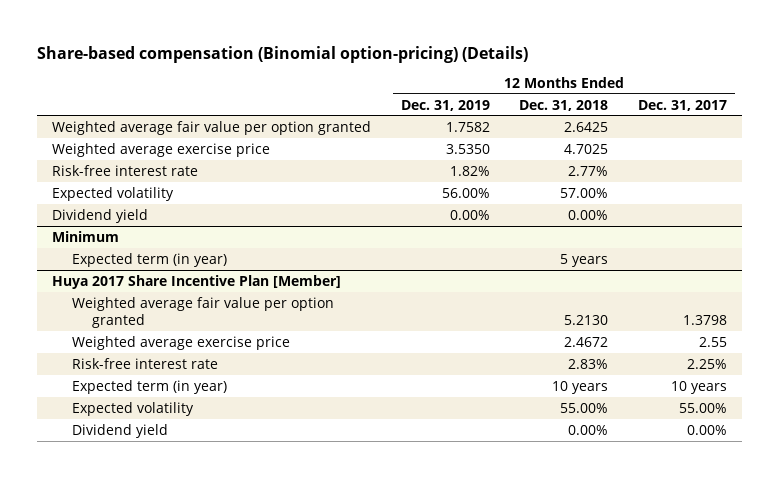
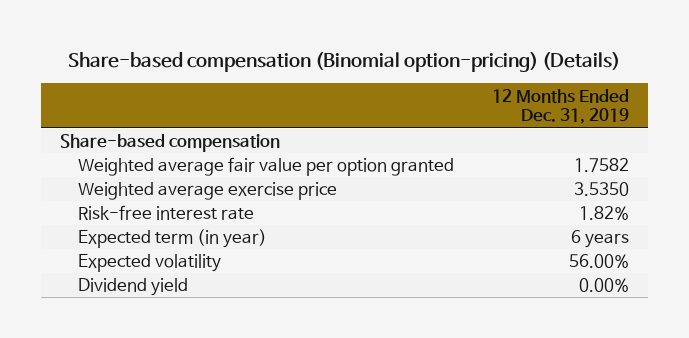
[519,99,609,111] Dec. 31, 2018 -> none
[638,99,728,111] Dec. 31, 2017 -> none
none -> [59,134,280,153] Share-based compensation
none -> [77,229,267,249] Expected term (in year)
[52,230,120,242] Minimum -> none
[72,252,228,267] Expected term (in year) -> none
[52,274,342,289] Huya 2017 Share Incentive Plan [Member] -> none
[72,296,335,328] Weighted average fair value per option granted -> none
[72,335,291,350] Weighted average exercise price -> none
[72,357,219,369] Risk-free interest rate -> none
[72,379,228,394] Expected term (in year) -> none
[72,401,195,416] Expected volatility -> none
[72,423,169,438] Dividend yield -> none

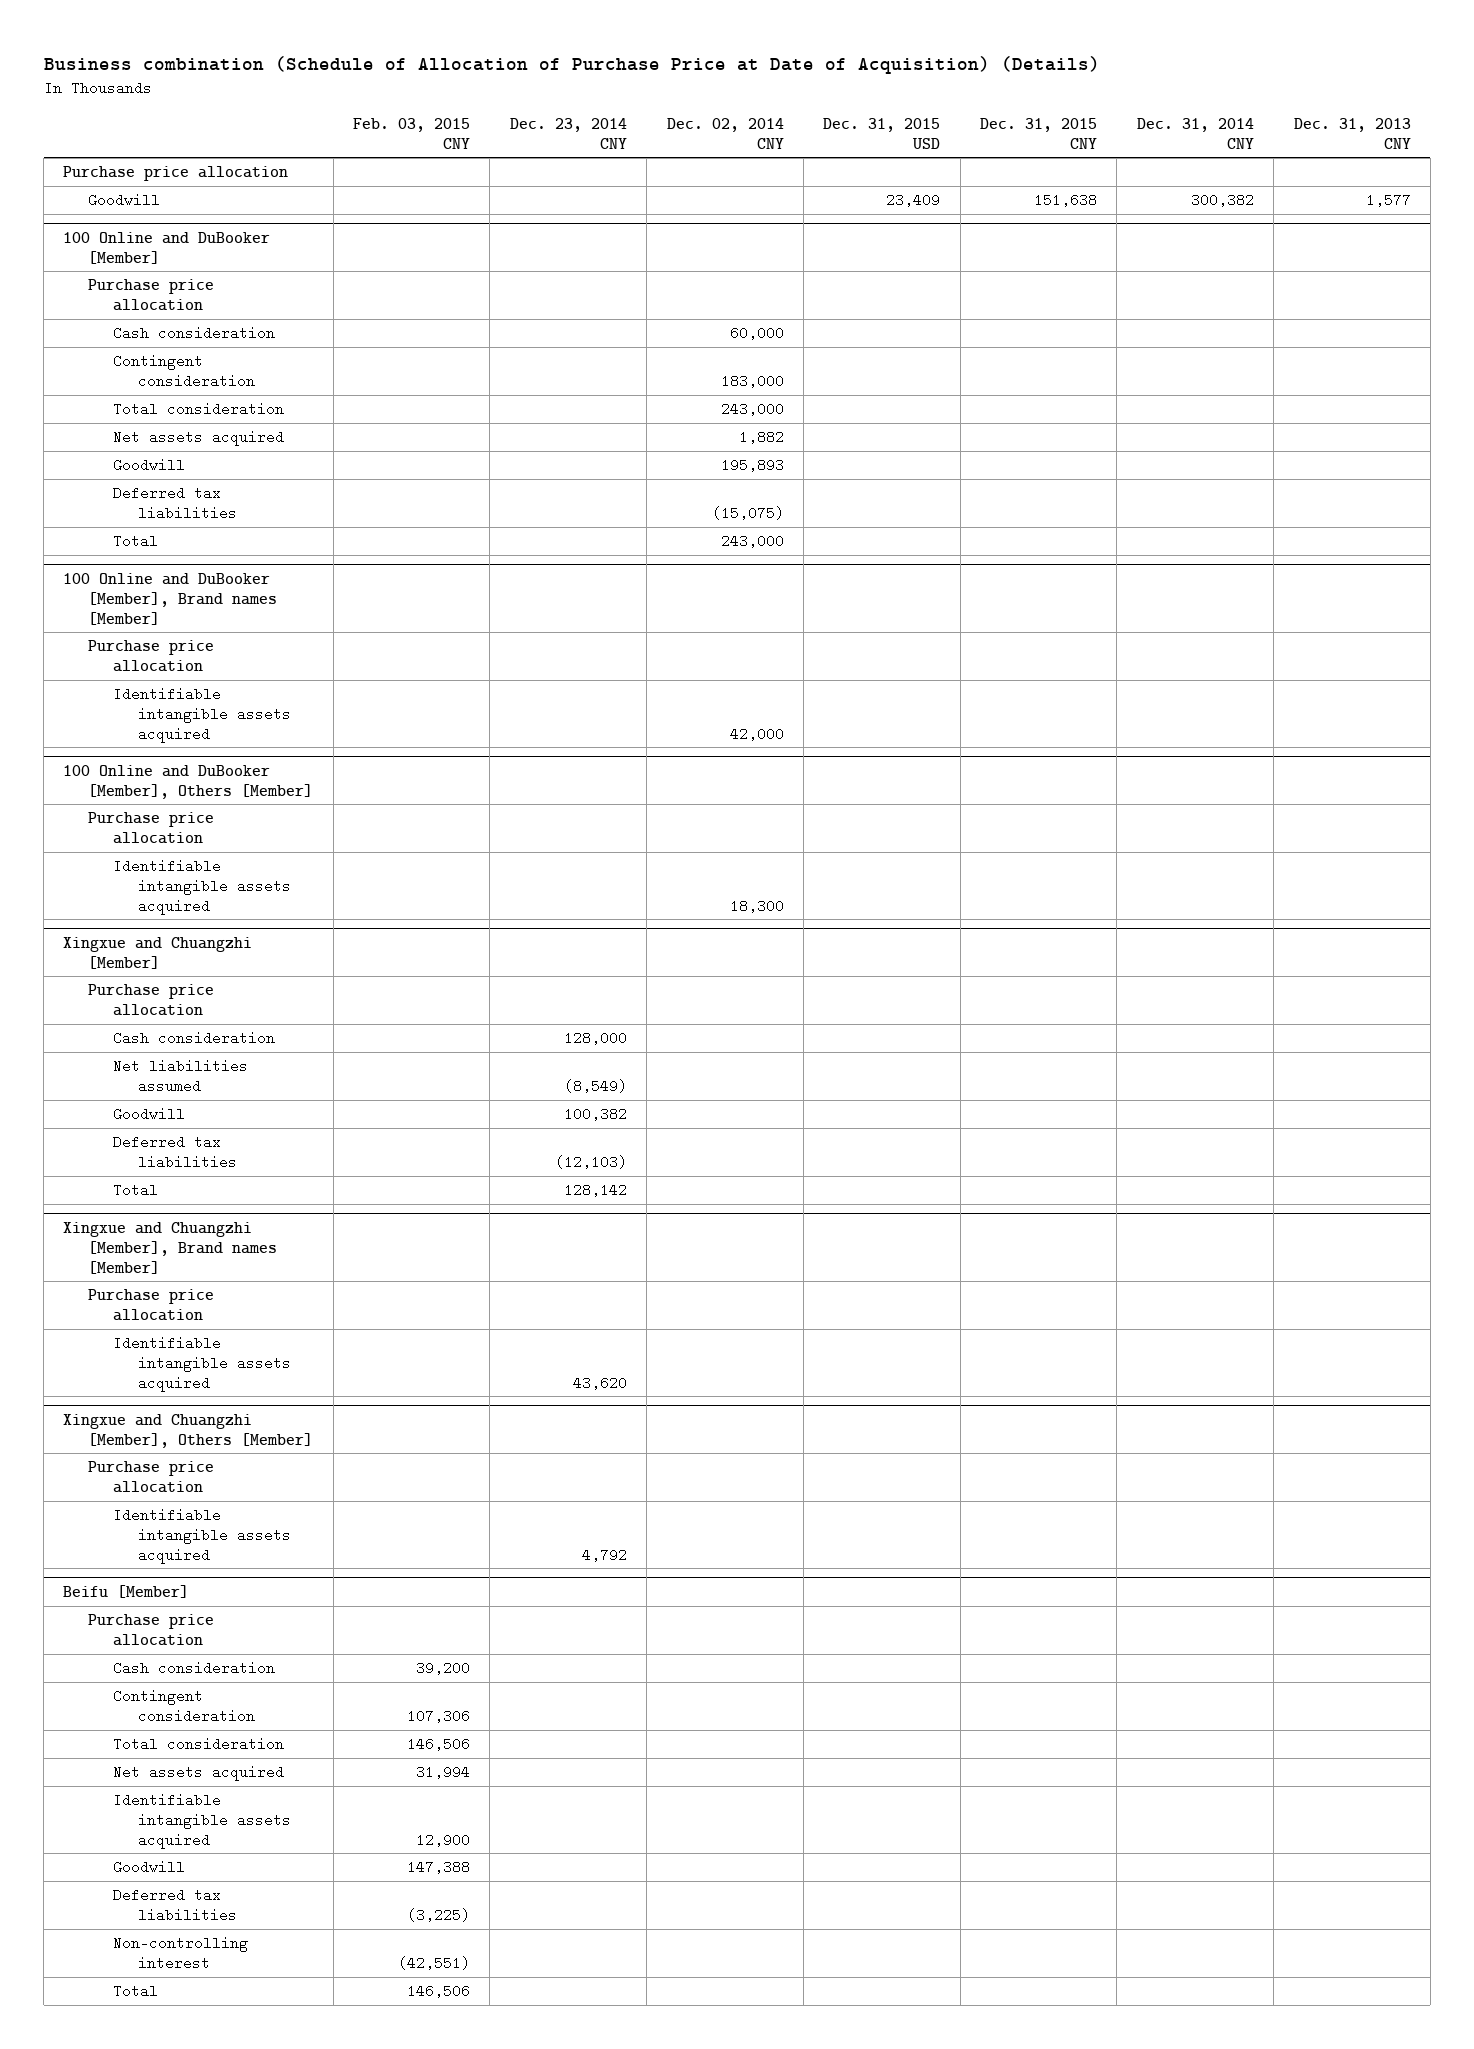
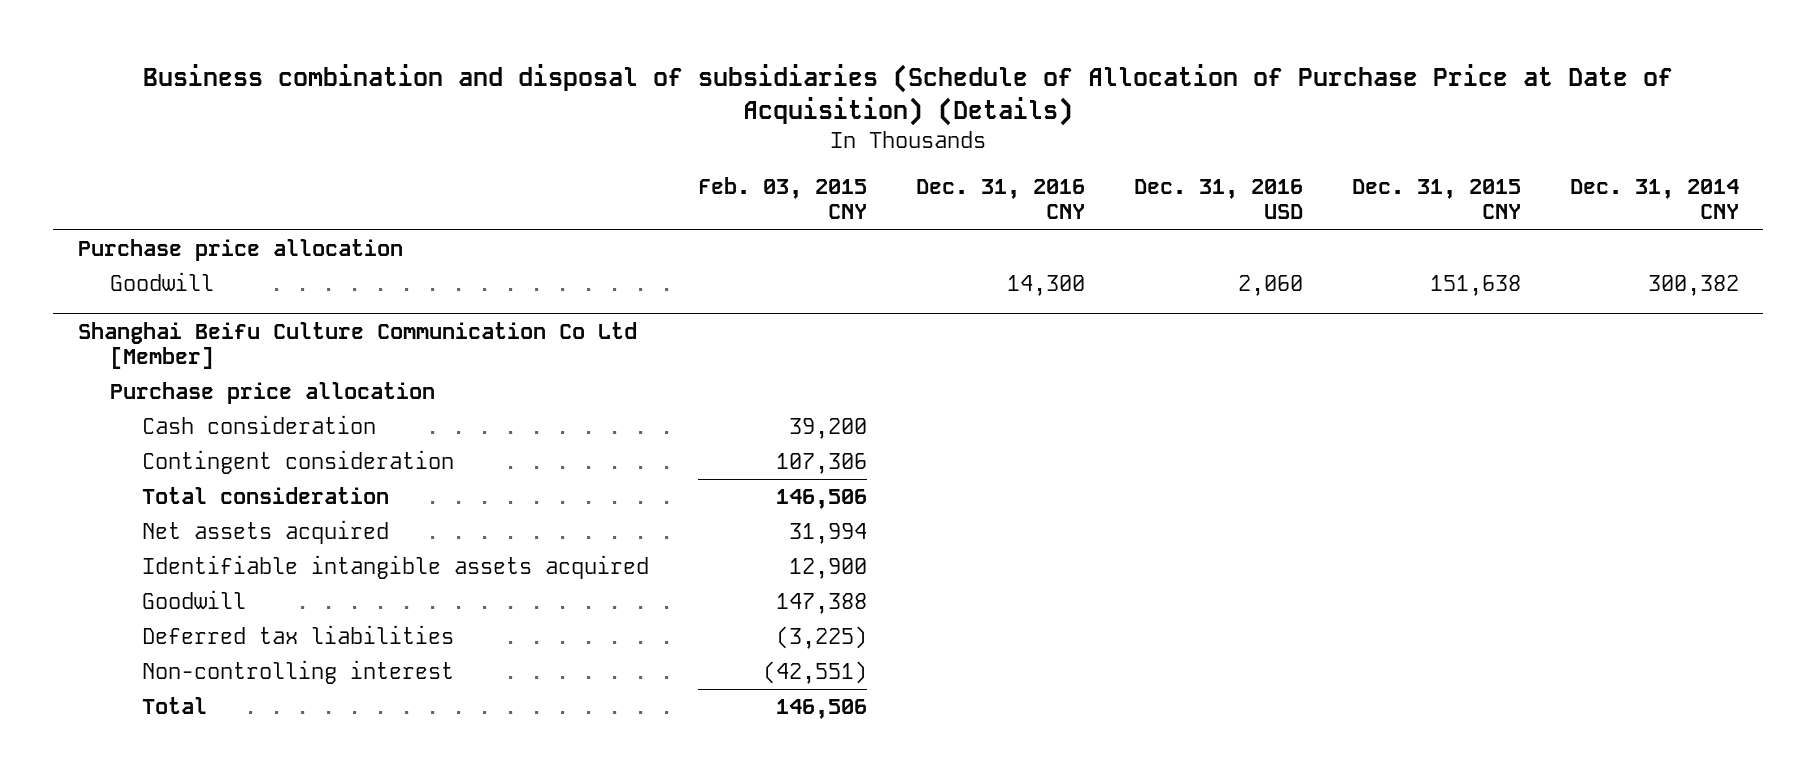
[43,55,1100,74] Business combination (Schedule of Allocation of Purchase Price at Date of Acquisition) (Details) -> [143,64,1674,127] Business combination and disposal of subsidiaries (Schedule of Allocation of Purchase Price at Date of Acquisition) (Details)
[509,117,627,149] Dec. 23, 2014 CNY -> none
[666,117,784,149] Dec. 02, 2014 CNY -> none
[823,117,941,149] Dec. 31, 2015 USD -> none
[1293,117,1411,149] Dec. 31, 2013 CNY -> none
none -> [915,179,1085,220] Dec. 31, 2016 CNY
none -> [1133,179,1303,220] Dec. 31, 2016 USD
[63,231,271,264] 100 Online and DuBooker [Member] -> none
[88,279,215,311] Purchase price allocation -> none
[113,326,276,341] Cash consideration -> none
[113,354,255,388] Contingent consideration -> none
[113,402,285,417] Total consideration -> none
[113,430,285,447] Net assets acquired -> none
[113,458,186,473] Goodwill -> none
[113,486,237,520] Deferred tax liabilities -> none
[113,534,159,549] Total -> none
[63,572,278,625] 100 Online and DuBooker [Member], Brand names [Member] -> none
[88,640,215,672] Purchase price allocation -> none
[113,687,291,743] Identifiable intangible assets acquired -> none
[63,764,314,799] 100 Online and DuBooker [Member], Others [Member] -> none
[88,812,215,844] Purchase price allocation -> none
[113,859,291,915] Identifiable intangible assets acquired -> none
[63,936,253,969] Xingxue and Chuangzhi [Member] -> none
[88,984,215,1016] Purchase price allocation -> none
[113,1031,276,1046] Cash consideration -> none
[113,1059,249,1093] Net liabilities assumed -> none
[113,1107,186,1122] Goodwill -> none
[113,1135,237,1169] Deferred tax liabilities -> none
[113,1183,159,1198] Total -> none
[63,1221,278,1274] Xingxue and Chuangzhi [Member], Brand names [Member] -> none
[88,1289,215,1321] Purchase price allocation -> none
[113,1336,291,1392] Identifiable intangible assets acquired -> none
[63,1413,314,1448] Xingxue and Chuangzhi [Member], Others [Member] -> none
[88,1461,215,1493] Purchase price allocation -> none
[113,1508,291,1564] Identifiable intangible assets acquired -> none
[63,1584,190,1598] Beifu [Member] -> [77,321,637,369] Shanghai Beifu Culture Communication Co Ltd [Member]

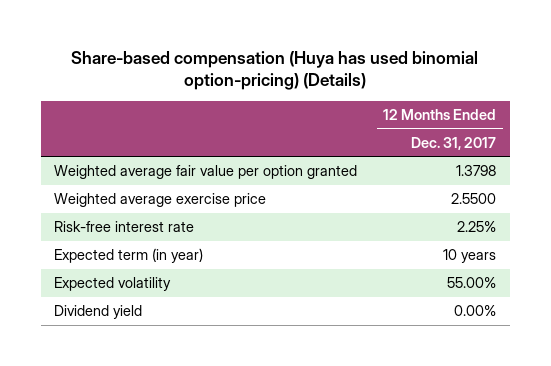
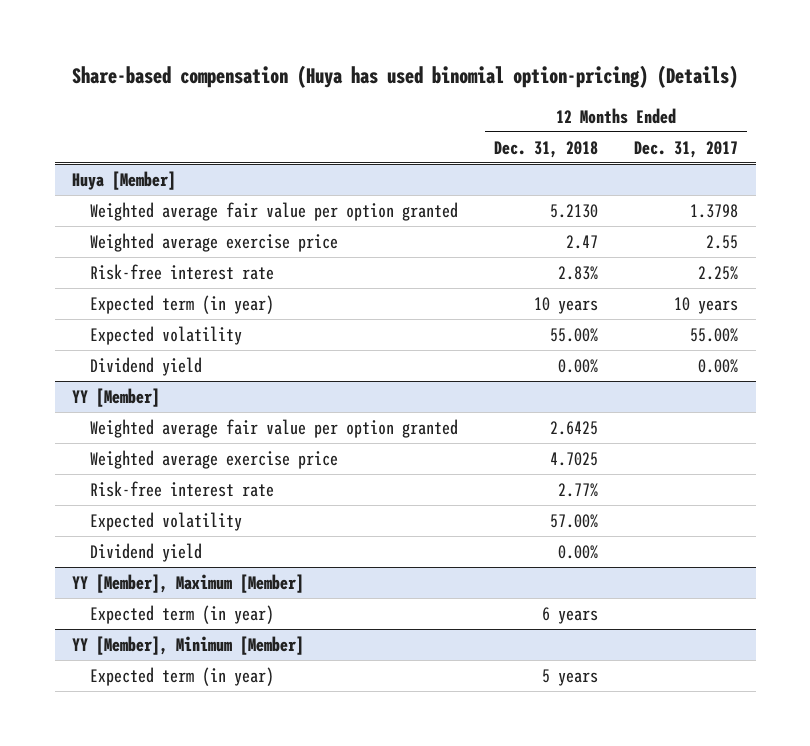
none -> [494,140,599,158] Dec. 31, 2018
none -> [72,170,177,190] Huya [Member]
[451,193,497,205] 2.5500 -> [706,234,739,249] 2.55
none -> [72,387,161,407] YY [Member]
none -> [90,418,459,438] Weighted average fair value per option granted
none -> [90,449,339,469] Weighted average exercise price
none -> [90,480,275,497] Risk-free interest rate
none -> [90,511,243,531] Expected volatility
none -> [90,542,203,562] Dividend yield
none -> [72,573,305,593] YY [Member], Maximum [Member]
none -> [90,604,275,624] Expected term (in year)
none -> [72,635,305,655] YY [Member], Minimum [Member]
none -> [90,666,275,686] Expected term (in year)

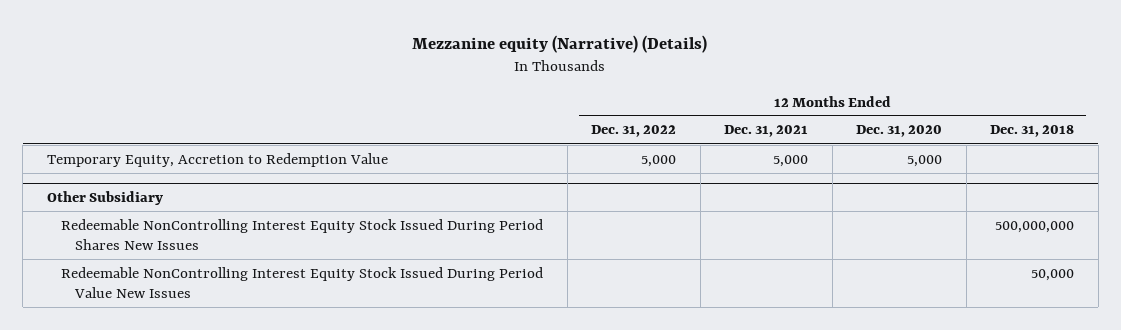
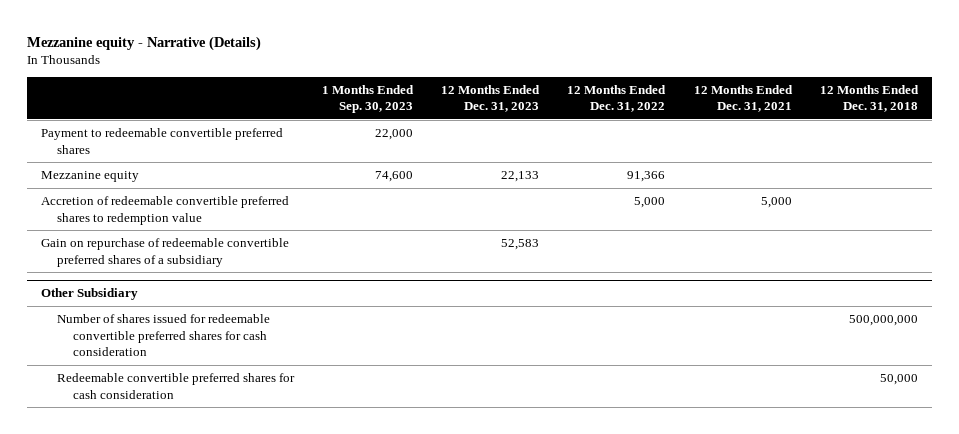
[412,34,708,53] Mezzanine equity (Narrative) (Details) -> [26,35,261,51] Mezzanine equity - Narrative (Details)
[856,125,943,138] Dec. 31, 2020 -> none
none -> [322,84,415,114] 1 Months Ended Sep. 30, 2023
none -> [441,84,541,113] 12 Months Ended Dec. 31, 2023
none -> [41,127,284,154] Payment to redeemable convertible preferred shares
none -> [41,170,140,182] Mezzanine equity
[46,152,388,167] Temporary Equity, Accretion to Redemption Value -> [41,195,290,225] Accretion of redeemable convertible preferred shares to redemption value
none -> [41,237,290,267] Gain on repurchase of redeemable convertible preferred shares of a subsidiary
[61,218,544,251] Redeemable NonControlling Interest Equity Stock Issued During Period Shares New Issues -> [56,313,270,357] Number of shares issued for redeemable convertible preferred shares for cash consideration
[61,266,544,299] Redeemable NonControlling Interest Equity Stock Issued During Period Value New Issues -> [56,372,295,399] Redeemable convertible preferred shares for cash consideration

